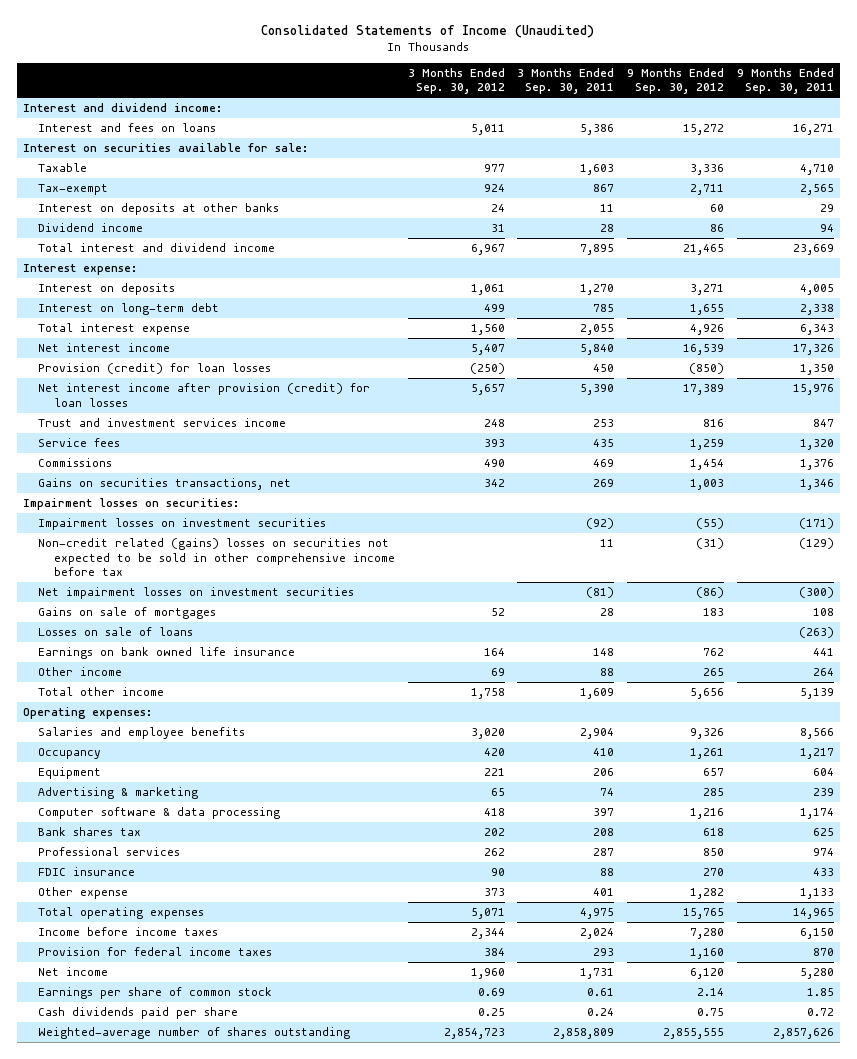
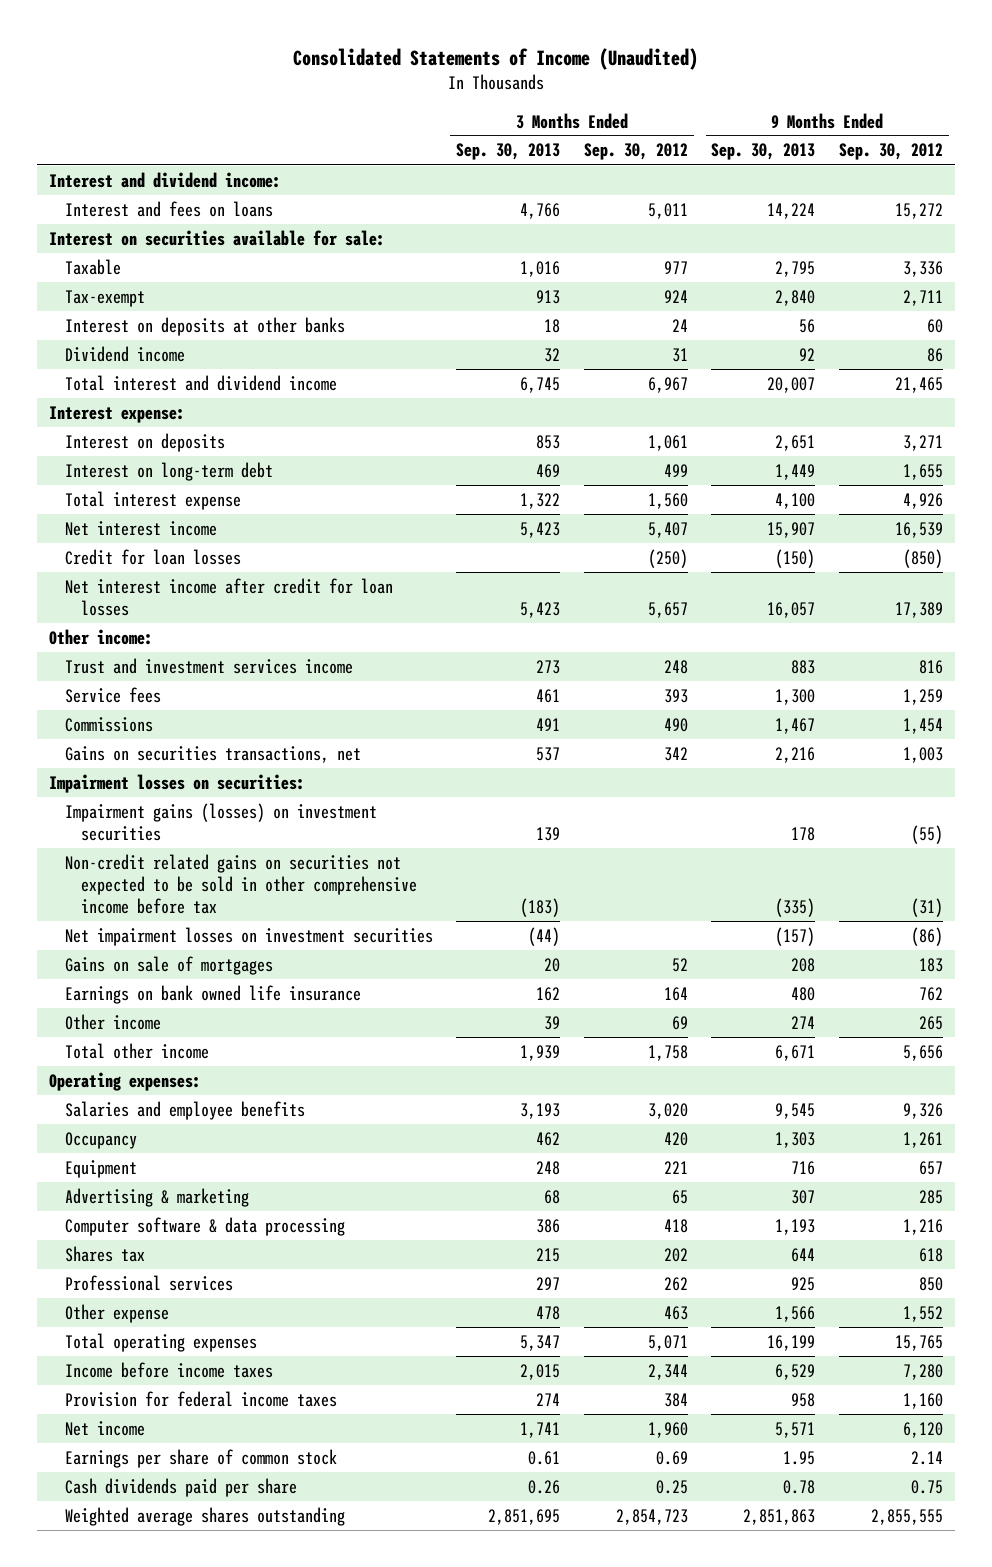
[517,67,615,95] 3 Months Ended Sep. 30, 2011 -> none
[736,67,834,95] 9 Months Ended Sep. 30, 2011 -> none
none -> [456,143,561,161] Sep. 30, 2013
none -> [711,143,816,161] Sep. 30, 2013
[38,363,272,375] Provision (credit) for loan losses -> [64,548,241,565] Credit for loan losses
[38,383,371,407] Net interest income after provision (credit) for loan losses -> [64,577,393,616] Net interest income after credit for loan losses
none -> [48,628,153,645] Other income:
[38,518,327,531] Impairment losses on investment securities -> [64,802,377,841] Impairment gains (losses) on investment securities
[38,538,395,577] Non-credit related (gains) losses on securities not expected to be sold in other comprehensive income before tax -> [64,853,417,915] Non-credit related gains on securities not expected to be sold in other comprehensive income before tax
[38,627,194,637] Losses on sale of loans -> none
[38,827,142,837] Bank shares tax -> [64,1245,145,1262] Shares tax
[38,867,136,877] FDIC insurance -> none
[483,888,505,897] 373 -> [663,1305,688,1320] 463
[690,888,725,900] 1,282 -> [902,1305,943,1322] 1,552
[38,1027,351,1040] Weighted-average number of shares outstanding -> [64,1506,345,1526] Weighted average shares outstanding

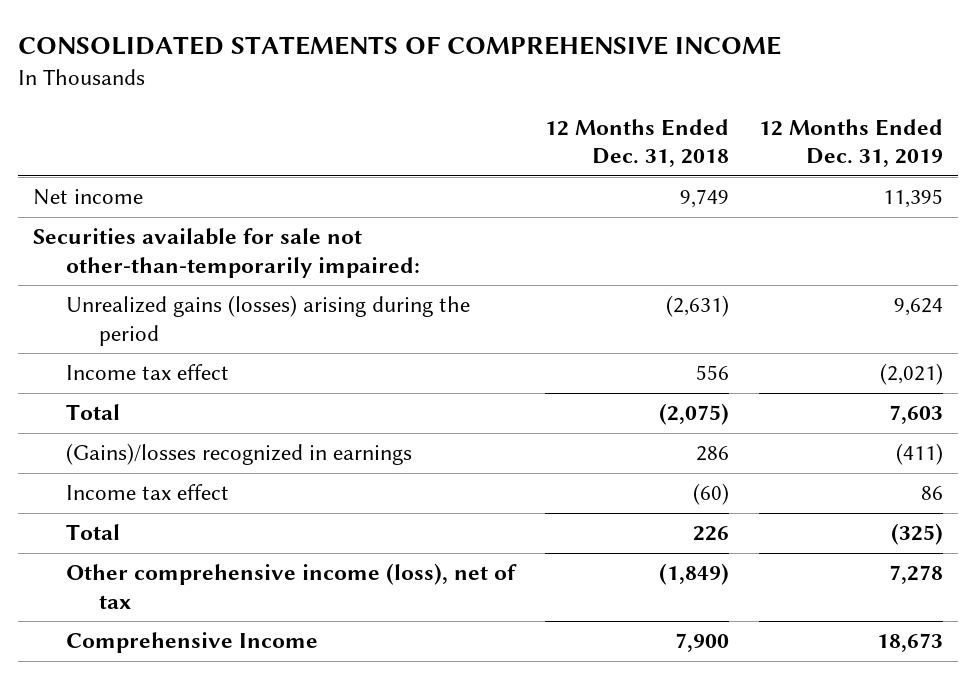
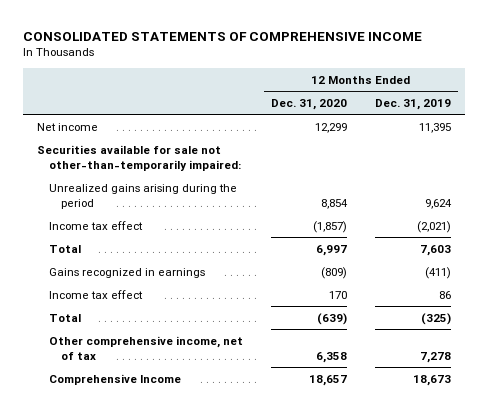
[544,118,729,168] 12 Months Ended Dec. 31, 2018 -> none
none -> [270,98,347,110] Dec. 31, 2020
[66,295,471,346] Unrealized gains (losses) arising during the period -> [48,183,237,209] Unrealized gains arising during the period
[66,443,413,466] (Gains)/losses recognized in earnings -> [48,267,205,278] Gains recognized in earnings
[66,563,518,609] Other comprehensive income (loss), net of tax -> [48,335,243,360] Other comprehensive income, net of tax

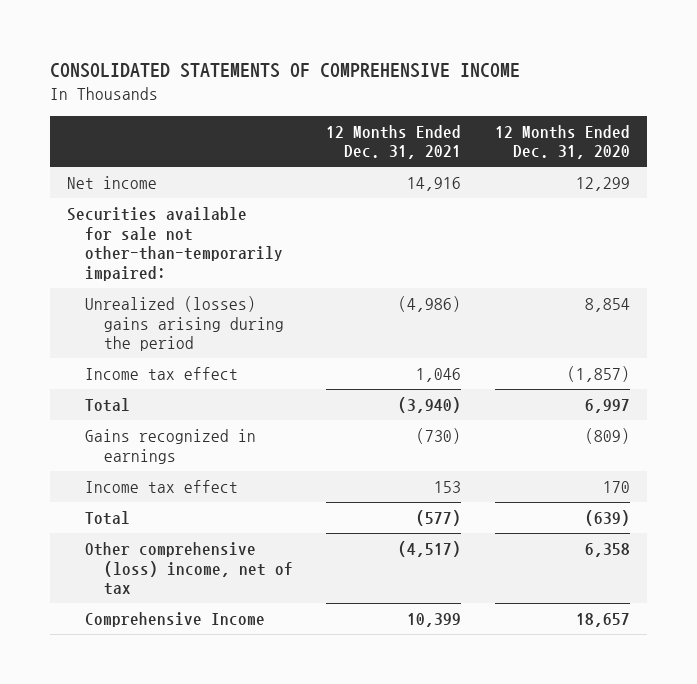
[375,98,452,110] Dec. 31, 2019 -> none
none -> [326,124,462,160] 12 Months Ended Dec. 31, 2021
[48,183,237,209] Unrealized gains arising during the period -> [85,296,284,352] Unrealized (losses) gains arising during the period
[48,335,243,360] Other comprehensive income, net of tax -> [85,542,293,596] Other comprehensive (loss) income, net of tax

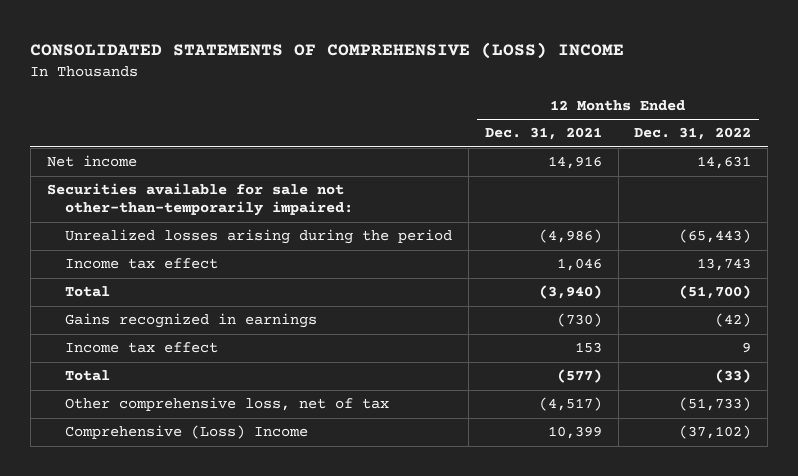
[49,62,520,78] CONSOLIDATED STATEMENTS OF COMPREHENSIVE INCOME -> [30,41,625,59] CONSOLIDATED STATEMENTS OF COMPREHENSIVE (LOSS) INCOME
[495,124,631,160] 12 Months Ended Dec. 31, 2020 -> none
none -> [634,127,752,141] Dec. 31, 2022
[85,296,284,352] Unrealized (losses) gains arising during the period -> [65,229,453,245] Unrealized losses arising during the period
[85,542,293,596] Other comprehensive (loss) income, net of tax -> [65,397,390,412] Other comprehensive loss, net of tax
[85,612,266,628] Comprehensive Income -> [65,425,309,440] Comprehensive (Loss) Income

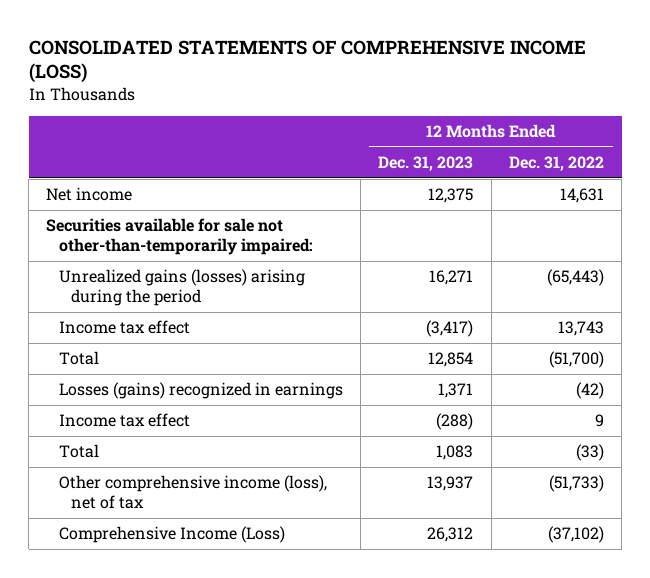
[30,41,625,59] CONSOLIDATED STATEMENTS OF COMPREHENSIVE (LOSS) INCOME -> [28,39,586,84] CONSOLIDATED STATEMENTS OF COMPREHENSIVE INCOME (LOSS)
[484,127,602,141] Dec. 31, 2021 -> none
none -> [378,156,474,172] Dec. 31, 2023
[65,229,453,245] Unrealized losses arising during the period -> [58,269,305,307] Unrealized gains (losses) arising during the period
[65,313,318,329] Gains recognized in earnings -> [58,382,343,400] Losses (gains) recognized in earnings
[65,397,390,412] Other comprehensive loss, net of tax -> [58,475,327,510] Other comprehensive income (loss), net of tax
[65,425,309,440] Comprehensive (Loss) Income -> [58,526,285,544] Comprehensive Income (Loss)

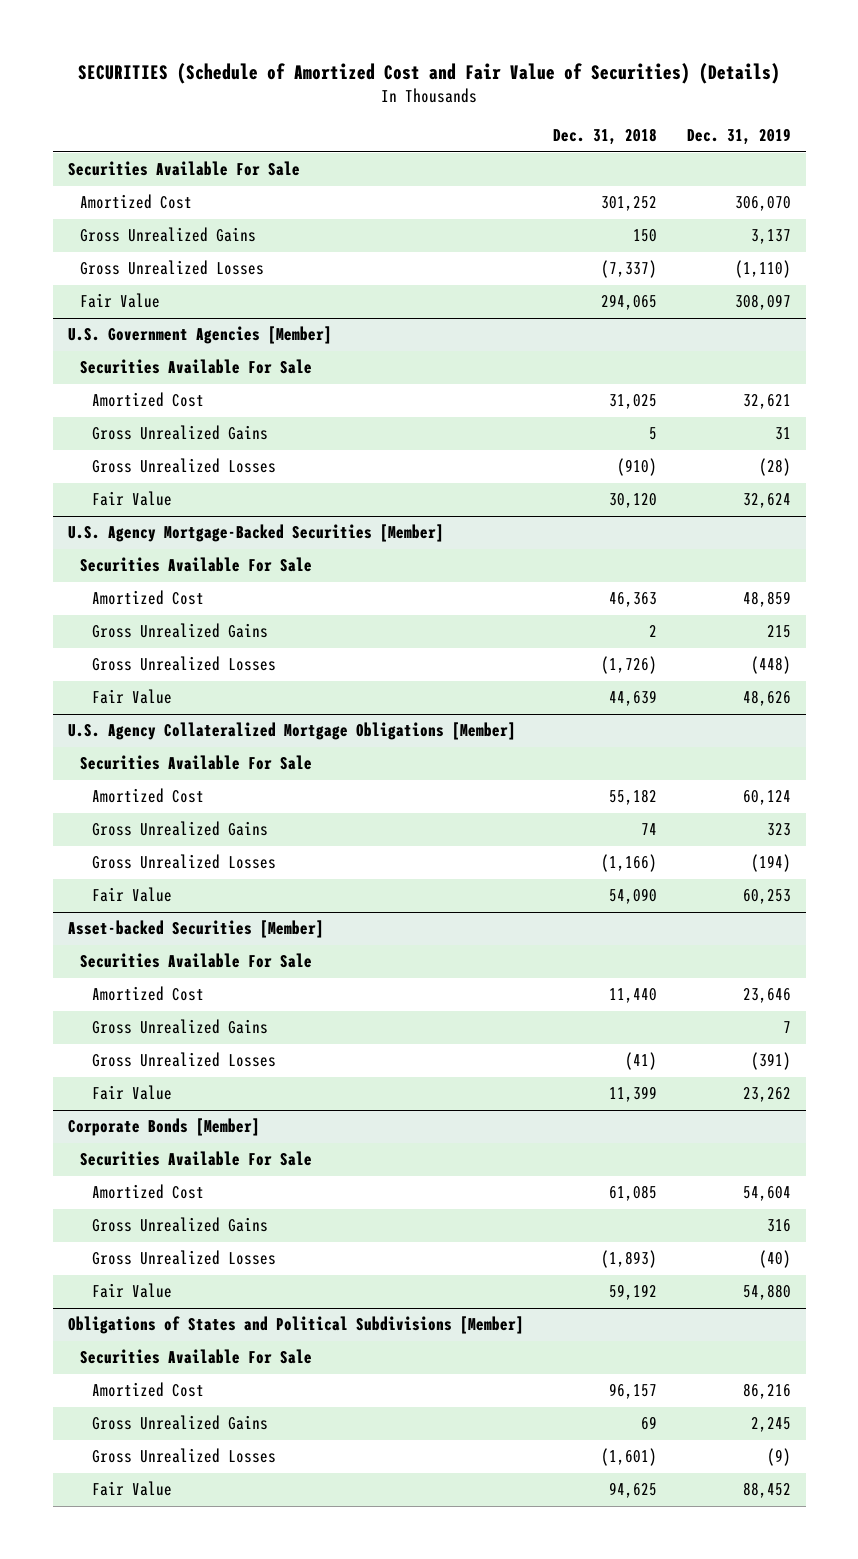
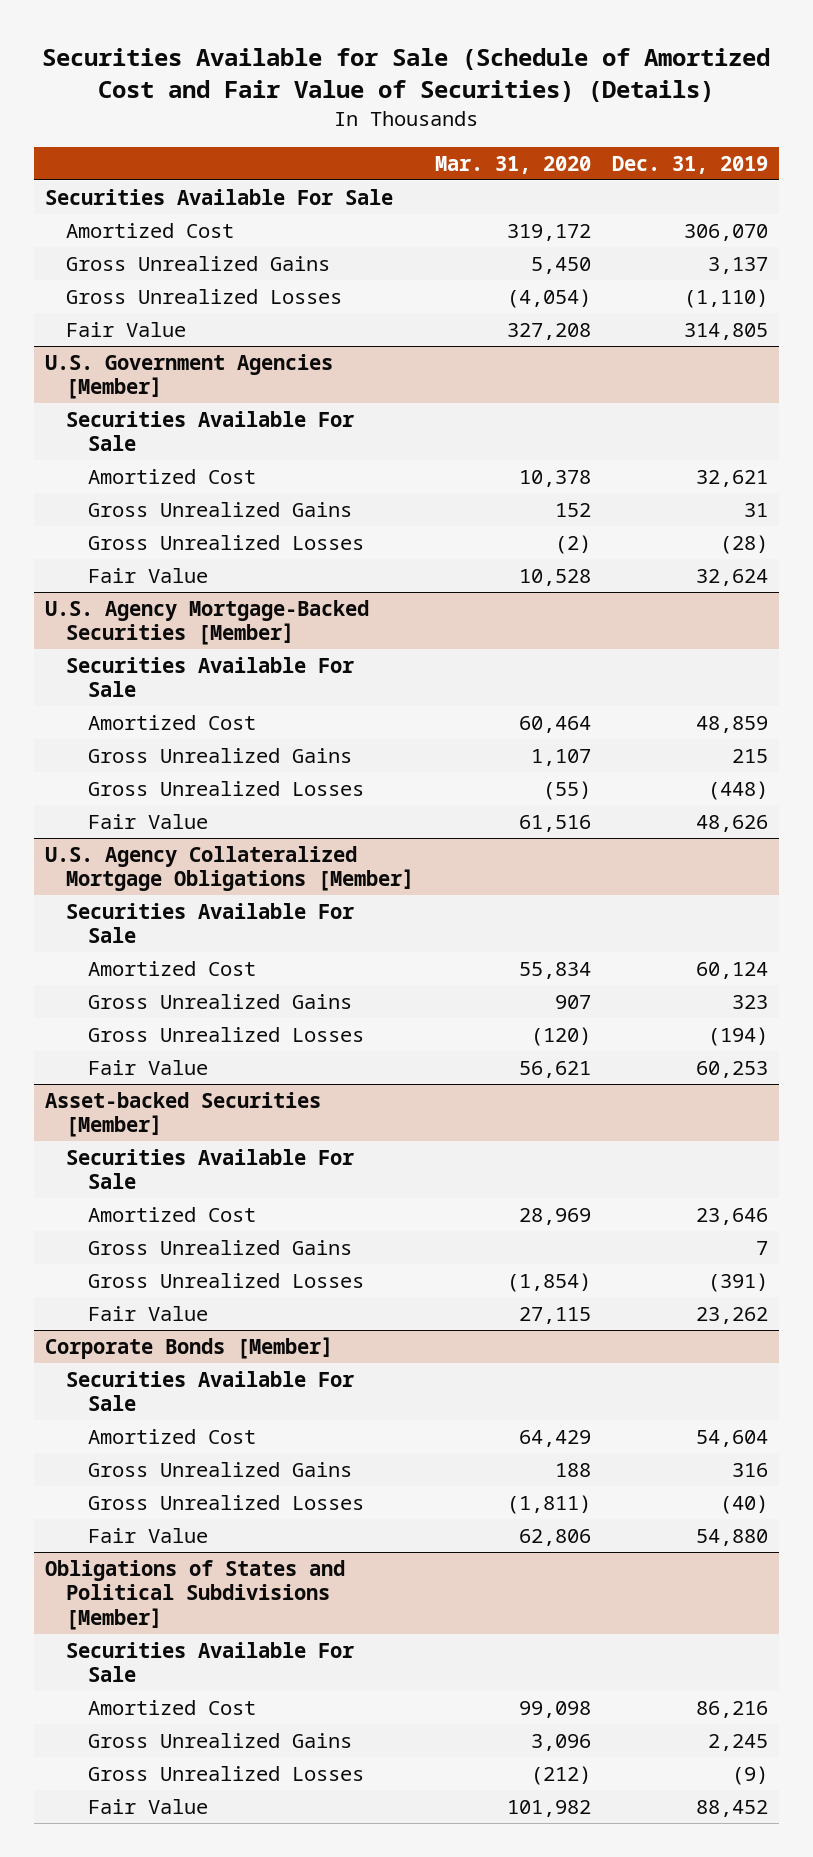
[78,63,781,85] SECURITIES (Schedule of Amortized Cost and Fair Value of Securities) (Details) -> [42,48,771,103] Securities Available for Sale (Schedule of Amortized Cost and Fair Value of Securities) (Details)
[553,128,658,146] Dec. 31, 2018 -> none
none -> [435,155,592,174] Mar. 31, 2020
[734,294,791,311] 308,097 -> [684,322,769,340] 314,805

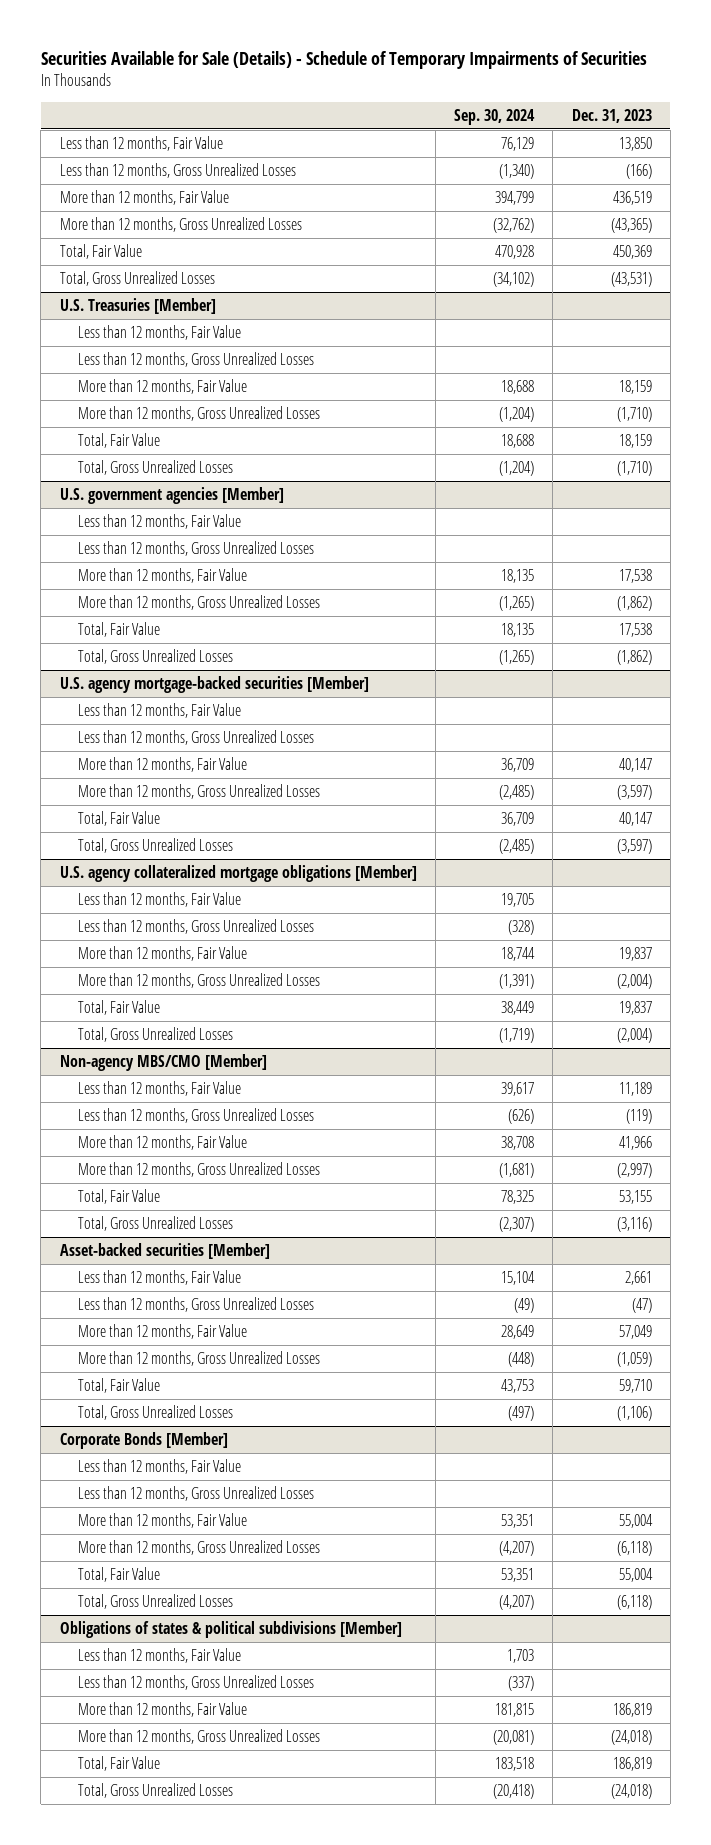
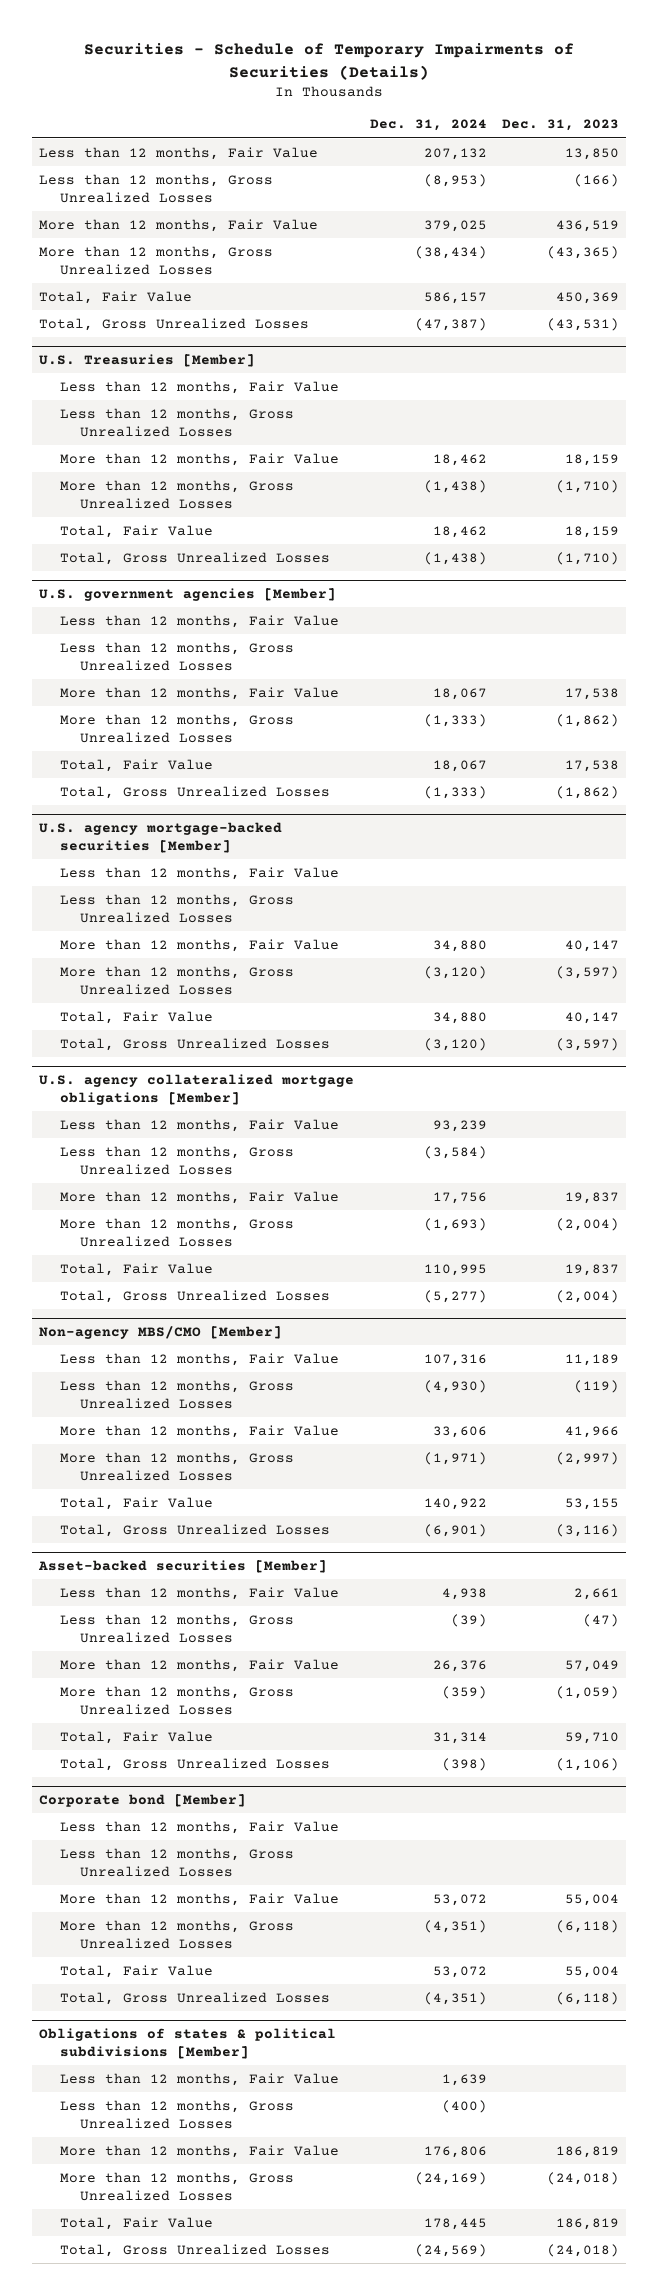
[40,51,647,70] Securities Available for Sale (Details) - Schedule of Temporary Impairments of Securities -> [84,43,575,80] Securities - Schedule of Temporary Impairments of Securities (Details)
[454,109,536,126] Sep. 30, 2024 -> none
none -> [369,119,487,132] Dec. 31, 2024
[59,1431,228,1449] Corporate Bonds [Member] -> [39,1793,247,1807] Corporate bond [Member]

